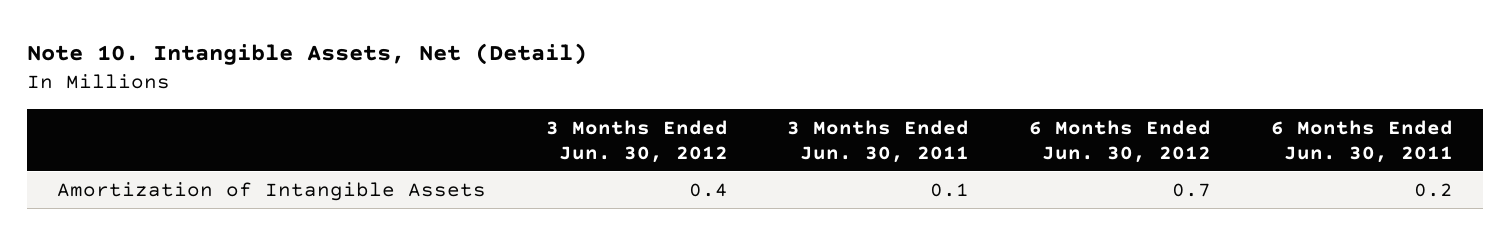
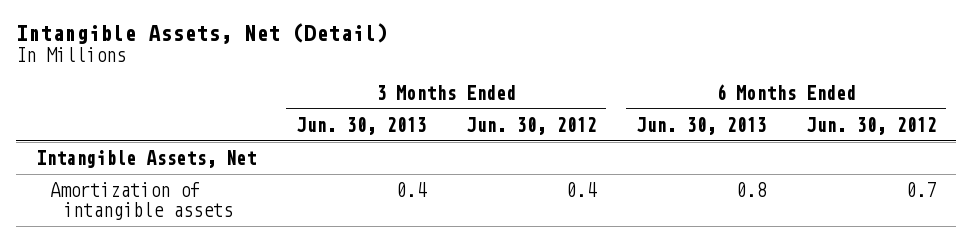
[27,42,588,65] Note 10. Intangible Assets, Net (Detail) -> [16,22,389,44] Intangible Assets, Net (Detail)
[787,119,970,163] 3 Months Ended Jun. 30, 2011 -> none
[1270,119,1453,163] 6 Months Ended Jun. 30, 2011 -> none
none -> [296,116,427,135] Jun. 30, 2013
none -> [635,116,766,135] Jun. 30, 2013
none -> [36,150,257,169] Intangible Assets, Net
[57,182,487,202] Amortization of Intangible Assets -> [49,182,234,220] Amortization of intangible assets

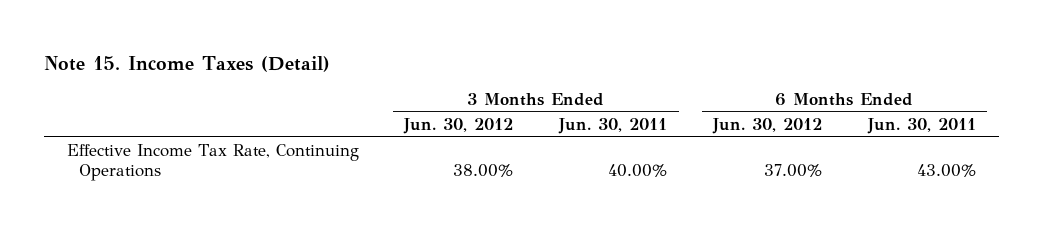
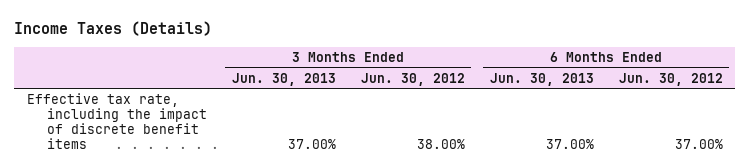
[43,55,330,72] Note 15. Income Taxes (Detail) -> [14,21,213,37] Income Taxes (Details)
[558,118,668,135] Jun. 30, 2011 -> none
[866,118,976,135] Jun. 30, 2011 -> none
none -> [231,72,336,86] Jun. 30, 2013
none -> [489,72,594,86] Jun. 30, 2013
[66,144,359,182] Effective Income Tax Rate, Continuing Operations -> [26,92,207,149] Effective tax rate, including the impact of discrete benefit items

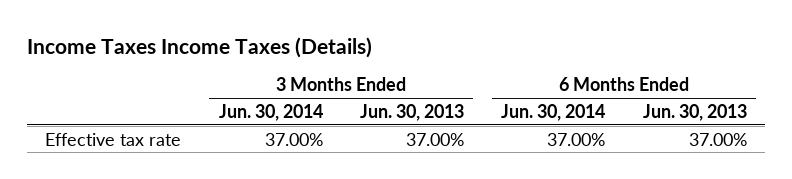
[14,21,213,37] Income Taxes (Details) -> [26,37,372,59] Income Taxes Income Taxes (Details)
[360,72,465,86] Jun. 30, 2012 -> none
[618,72,723,86] Jun. 30, 2012 -> none
none -> [218,103,323,121] Jun. 30, 2014
none -> [501,103,606,121] Jun. 30, 2014
[26,92,207,149] Effective tax rate, including the impact of discrete benefit items -> [45,132,182,146] Effective tax rate

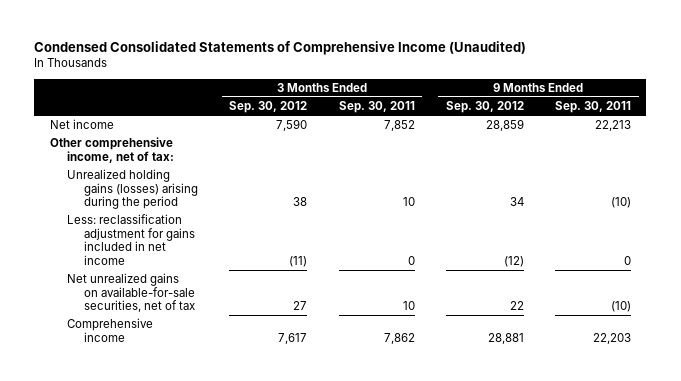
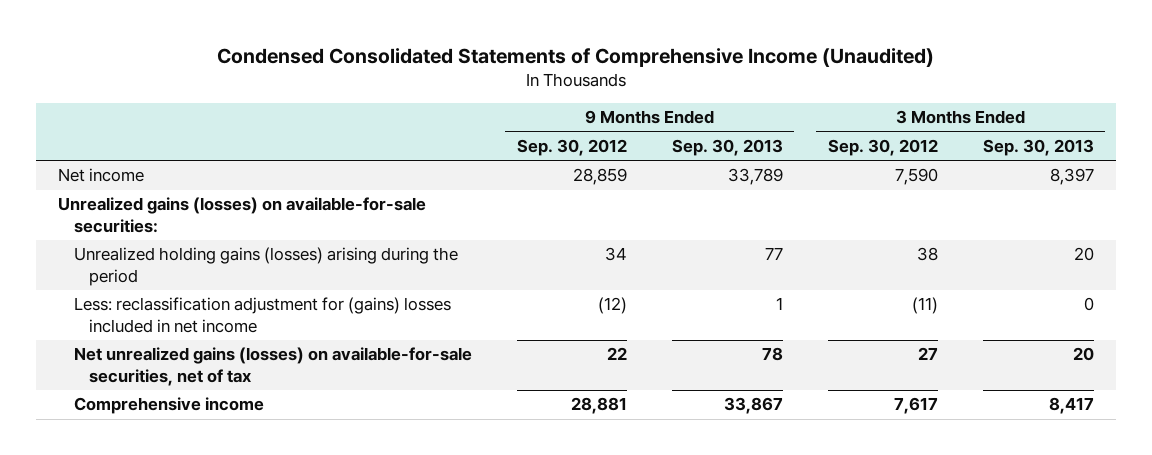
[338,101,415,114] Sep. 30, 2011 -> none
[554,101,631,114] Sep. 30, 2011 -> none
none -> [671,139,783,157] Sep. 30, 2013
none -> [982,139,1094,157] Sep. 30, 2013
[49,137,175,163] Other comprehensive income, net of tax: -> none
none -> [58,197,427,233] Unrealized gains (losses) on available-for-sale securities:
[67,214,196,265] Less: reclassification adjustment for gains included in net income -> [73,297,451,333] Less: reclassification adjustment for (gains) losses included in net income
[67,273,196,313] Net unrealized gains on available-for-sale securities, net of tax -> [73,347,472,386] Net unrealized gains (losses) on available-for-sale securities, net of tax

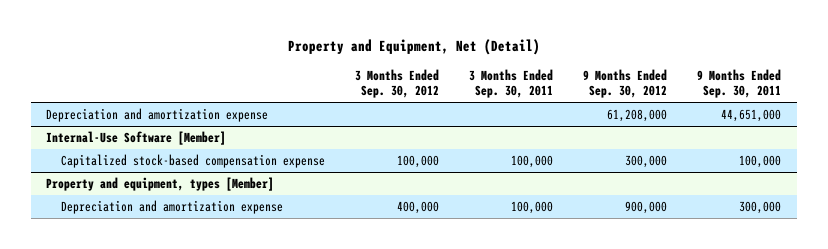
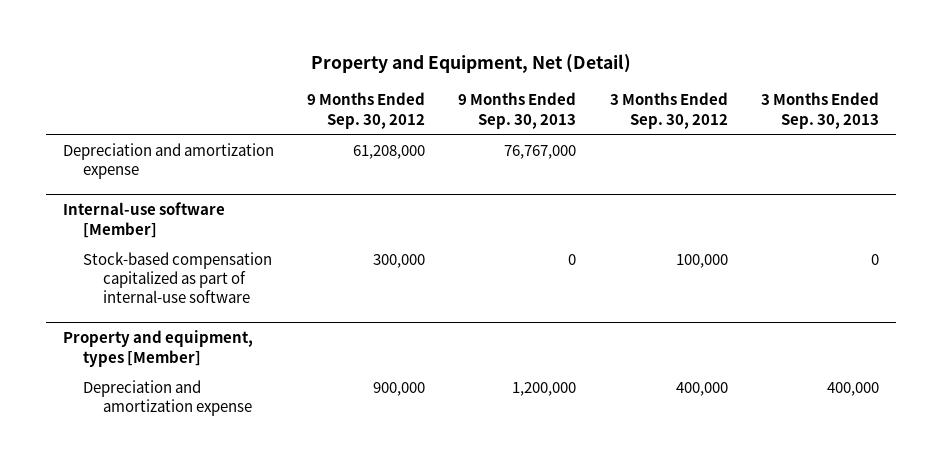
[469,69,554,98] 3 Months Ended Sep. 30, 2011 -> none
[697,69,782,98] 9 Months Ended Sep. 30, 2011 -> none
none -> [458,92,577,129] 9 Months Ended Sep. 30, 2013
none -> [761,92,880,129] 3 Months Ended Sep. 30, 2013
[46,131,227,146] Internal-Use Software [Member] -> [62,202,225,238] Internal-use software [Member]
[60,154,325,169] Capitalized stock-based compensation expense -> [82,251,272,304] Stock-based compensation capitalized as part of internal-use software

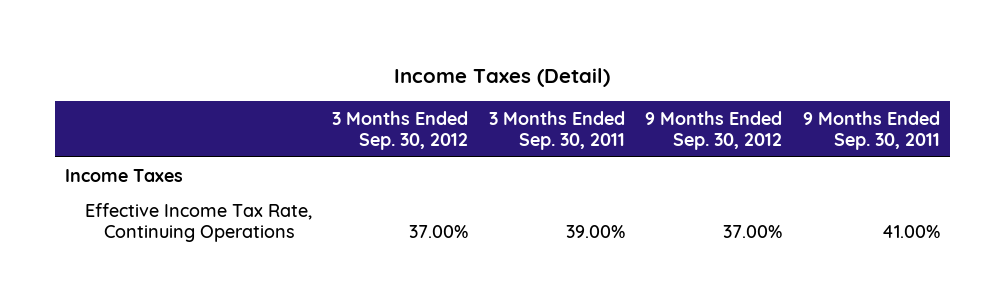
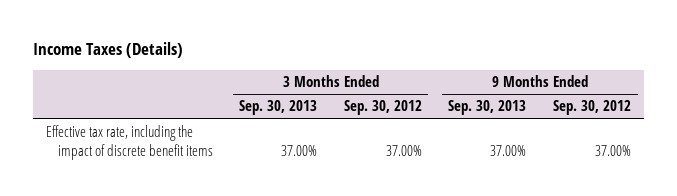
[394,67,611,87] Income Taxes (Detail) -> [32,42,183,59] Income Taxes (Details)
[488,110,625,150] 3 Months Ended Sep. 30, 2011 -> none
[802,110,940,150] 9 Months Ended Sep. 30, 2011 -> none
none -> [239,100,318,116] Sep. 30, 2013
none -> [448,100,527,116] Sep. 30, 2013
[65,168,184,182] Income Taxes -> none
[84,202,312,242] Effective Income Tax Rate, Continuing Operations -> [46,125,213,160] Effective tax rate, including the impact of discrete benefit items

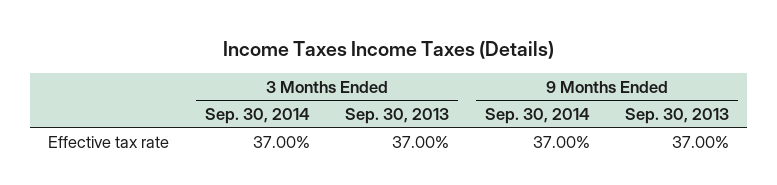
[32,42,183,59] Income Taxes (Details) -> [222,41,554,60] Income Taxes Income Taxes (Details)
[343,100,422,116] Sep. 30, 2012 -> none
[552,100,631,116] Sep. 30, 2012 -> none
none -> [204,107,310,124] Sep. 30, 2014
none -> [484,107,590,124] Sep. 30, 2014
[46,125,213,160] Effective tax rate, including the impact of discrete benefit items -> [48,135,170,148] Effective tax rate

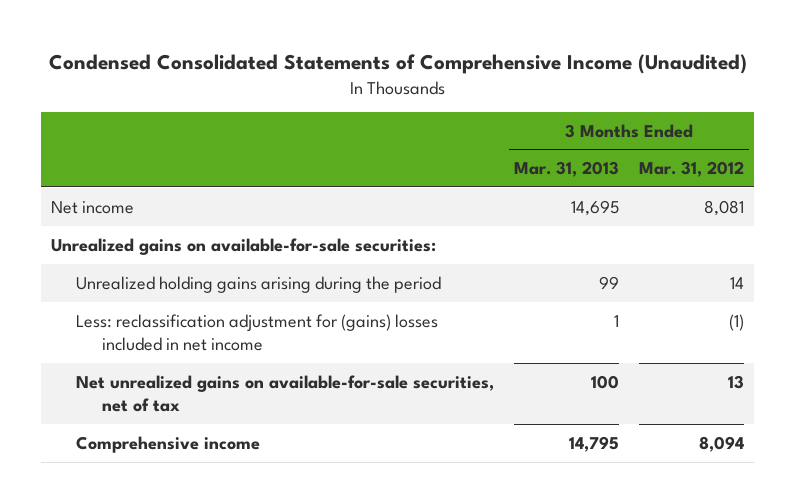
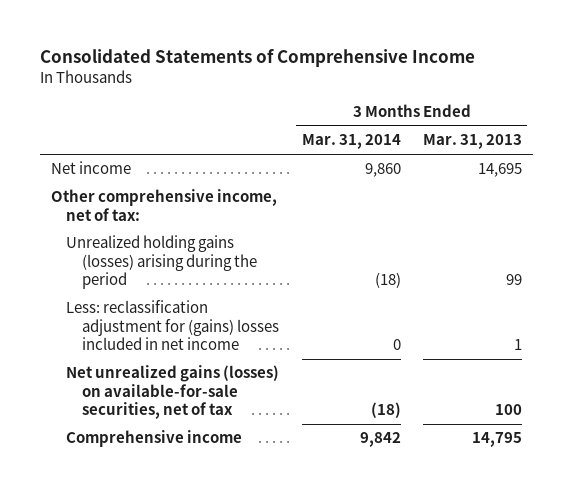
[48,54,747,75] Condensed Consolidated Statements of Comprehensive Income (Unaudited) -> [40,49,476,68] Consolidated Statements of Comprehensive Income
[639,161,745,178] Mar. 31, 2012 -> none
none -> [301,134,401,150] Mar. 31, 2014
[50,237,436,255] Unrealized gains on available-for-sale securities: -> none
none -> [51,189,278,221] Other comprehensive income, net of tax:
[76,275,442,293] Unrealized holding gains arising during the period -> [66,235,257,290] Unrealized holding gains (losses) arising during the period
[76,374,495,413] Net unrealized gains on available-for-sale securities, net of tax -> [66,365,280,420] Net unrealized gains (losses) on available-for-sale securities, net of tax

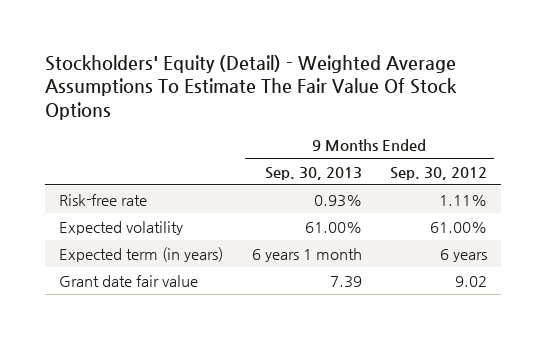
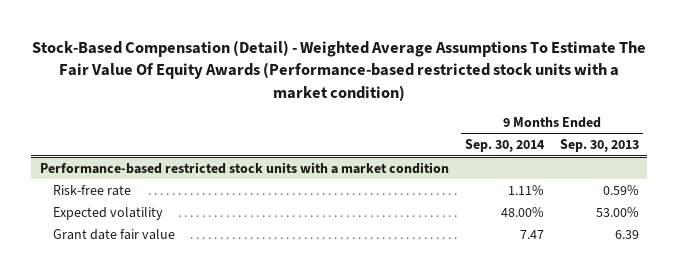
[45,54,458,120] Stockholders' Equity (Detail) - Weighted Average Assumptions To Estimate The Fair Value Of Stock Options -> [32,40,647,101] Stock-Based Compensation (Detail) - Weighted Average Assumptions To Estimate The Fair Value Of Equity Awards (Performance-based restricted stock units with a market condition)
[390,166,488,180] Sep. 30, 2012 -> none
none -> [464,139,545,153] Sep. 30, 2014
[59,246,224,262] Expected term (in years) -> none
none -> [39,161,449,174] Performance-based restricted stock units with a market condition
[313,194,362,207] 0.93% -> [602,184,639,195] 0.59%
[304,221,362,233] 61.00% -> [595,206,639,217] 53.00%
[329,275,362,288] 7.39 -> [614,229,639,239] 6.39

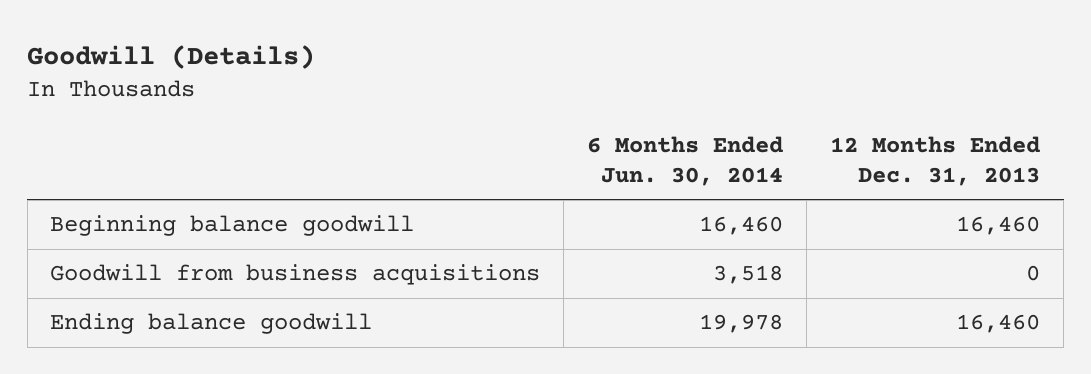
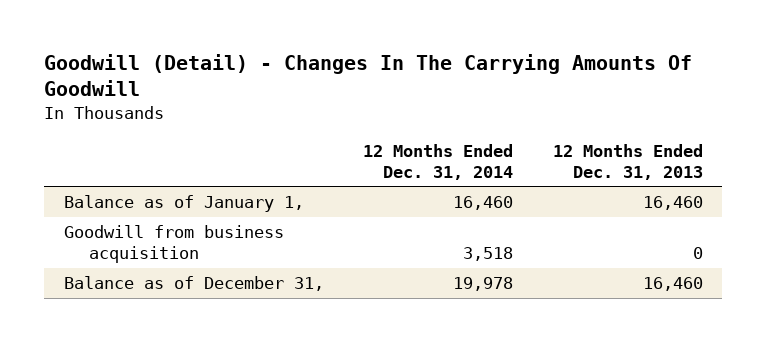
[27,45,316,70] Goodwill (Details) -> [44,54,693,97] Goodwill (Detail) - Changes In The Carrying Amounts Of Goodwill
[587,135,784,187] 6 Months Ended Jun. 30, 2014 -> none
none -> [363,143,514,180] 12 Months Ended Dec. 31, 2014
[50,215,415,237] Beginning balance goodwill -> [63,194,304,212] Balance as of January 1,
[50,264,541,286] Goodwill from business acquisitions -> [63,224,284,263] Goodwill from business acquisition
[50,313,373,335] Ending balance goodwill -> [63,275,324,291] Balance as of December 31,

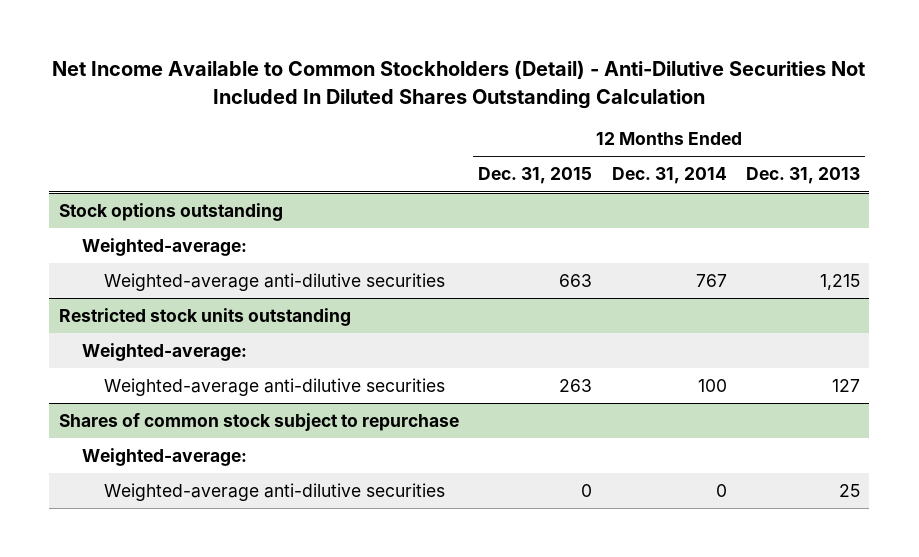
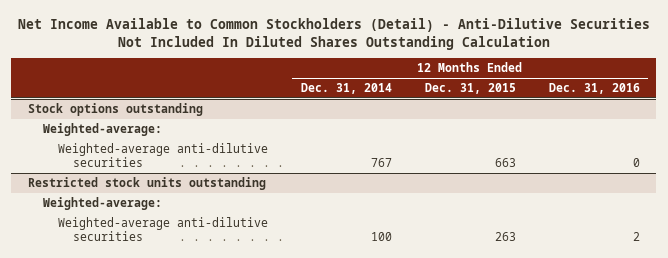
[745,167,860,185] Dec. 31, 2013 -> none
none -> [548,83,640,95] Dec. 31, 2016
[59,413,460,432] Shares of common stock subject to repurchase -> none
[81,448,247,467] Weighted-average: -> none
[104,483,446,502] Weighted-average anti-dilutive securities -> none

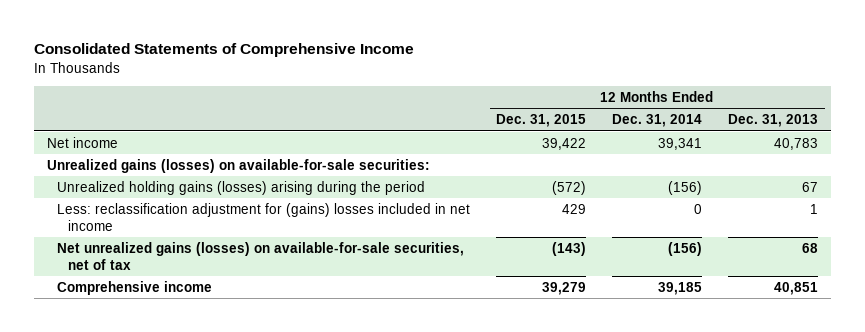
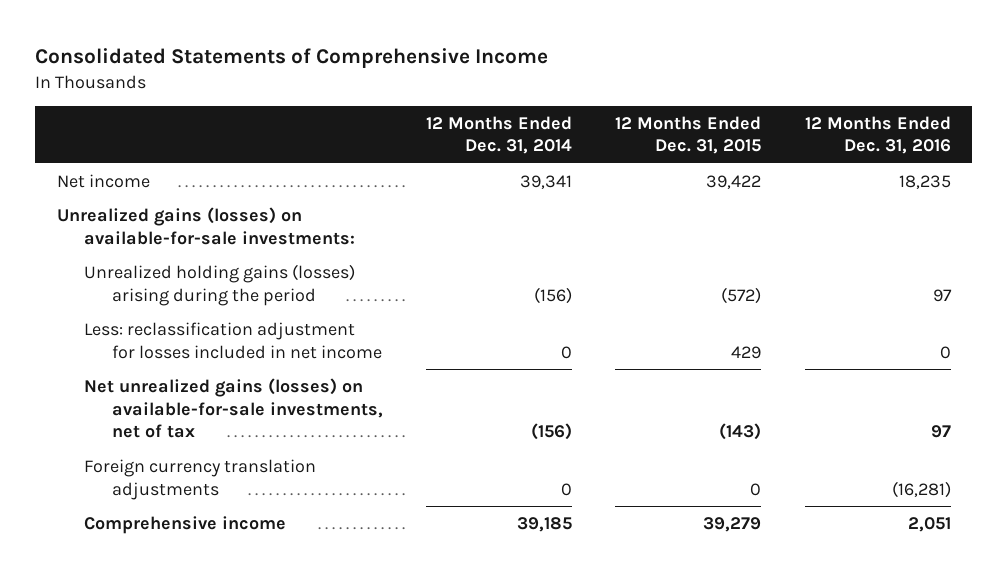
[728,114,819,128] Dec. 31, 2013 -> none
none -> [804,115,951,155] 12 Months Ended Dec. 31, 2016
[46,158,430,173] Unrealized gains (losses) on available-for-sale securities: -> [56,206,356,245] Unrealized gains (losses) on available-for-sale investments:
[57,202,471,231] Less: reclassification adjustment for (gains) losses included in net income -> [84,321,382,359] Less: reclassification adjustment for losses included in net income
[57,241,465,270] Net unrealized gains (losses) on available-for-sale securities, net of tax -> [84,377,383,439] Net unrealized gains (losses) on available-for-sale investments, net of tax
none -> [84,458,317,500] Foreign currency translation adjustments

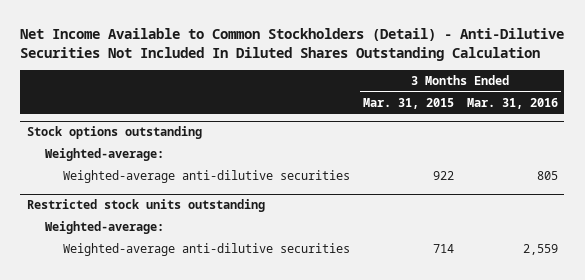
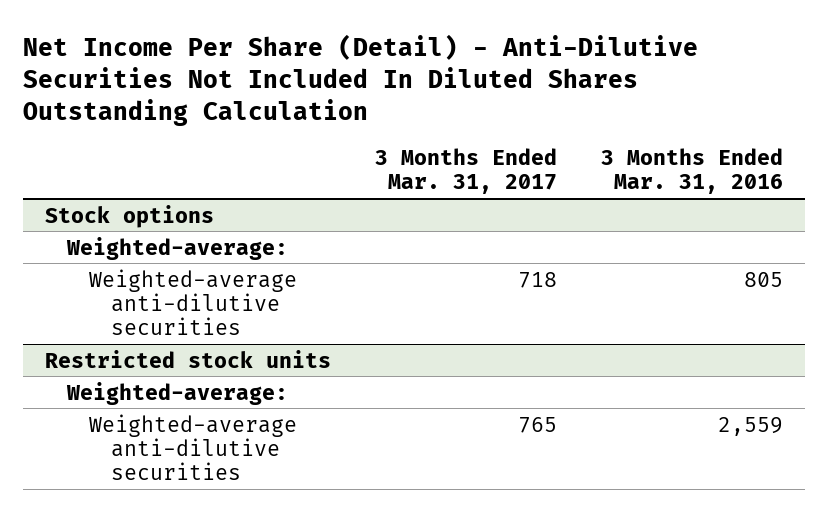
[20,28,565,61] Net Income Available to Common Stockholders (Detail) - Anti-Dilutive Securities Not Included In Diluted Shares Outstanding Calculation -> [23,33,699,127] Net Income Per Share (Detail) - Anti-Dilutive Securities Not Included In Diluted Shares Outstanding Calculation
[363,97,455,109] Mar. 31, 2015 -> none
none -> [375,147,558,195] 3 Months Ended Mar. 31, 2017
[26,126,202,140] Stock options outstanding -> [45,204,215,228] Stock options
[26,199,265,213] Restricted stock units outstanding -> [45,349,332,368] Restricted stock units

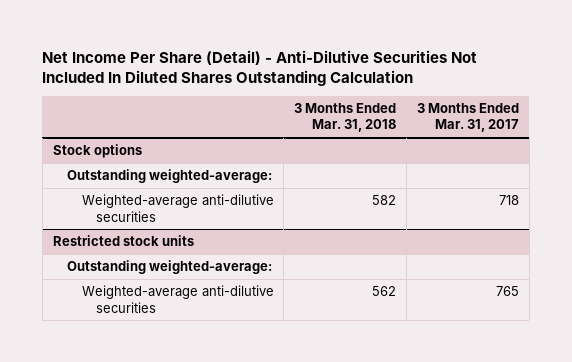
[601,147,784,195] 3 Months Ended Mar. 31, 2016 -> none
none -> [294,102,397,133] 3 Months Ended Mar. 31, 2018
[65,236,288,260] Weighted-average: -> [67,169,273,184] Outstanding weighted-average:
[65,381,288,405] Weighted-average: -> [67,260,273,275] Outstanding weighted-average:

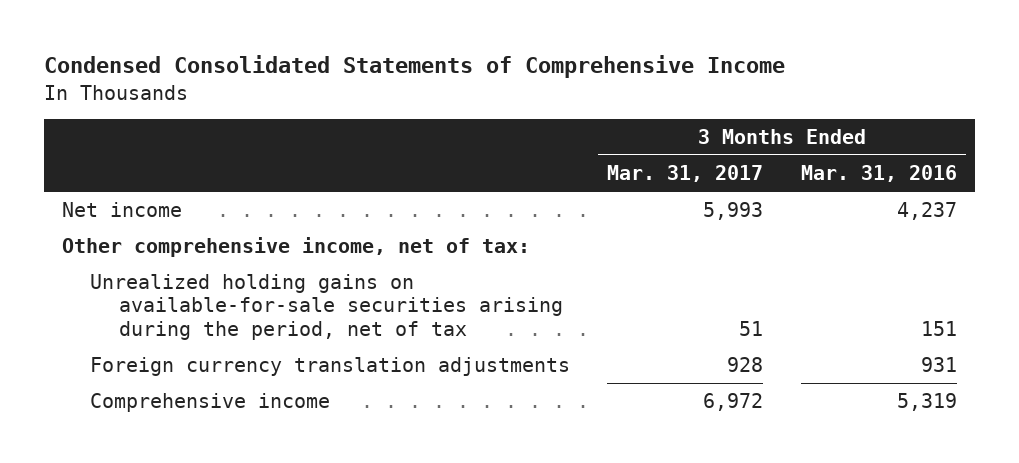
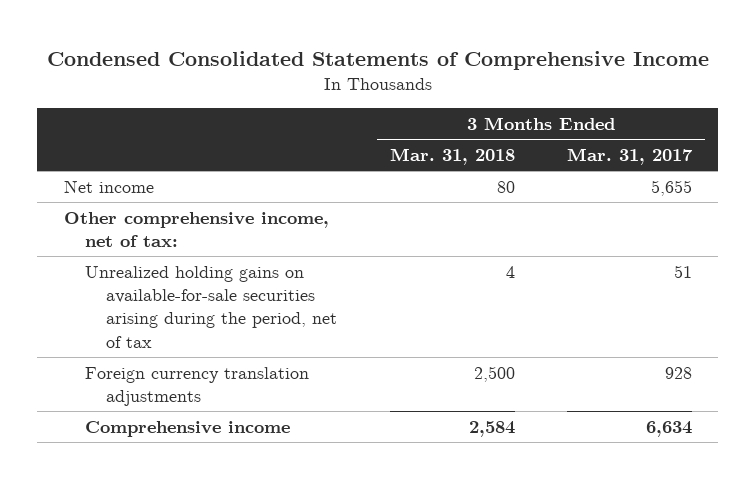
[800,165,957,183] Mar. 31, 2016 -> none
none -> [389,148,515,166] Mar. 31, 2018
[703,202,764,221] 5,993 -> [651,179,693,196] 5,655
[703,393,764,412] 6,972 -> [646,420,693,437] 6,634

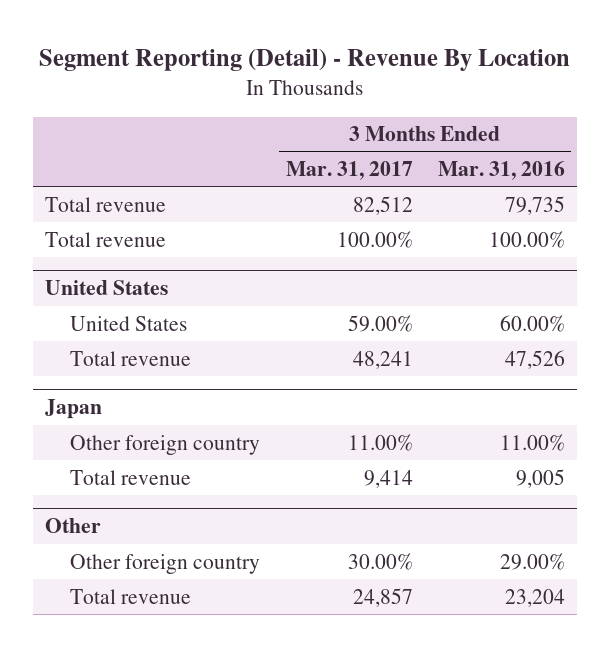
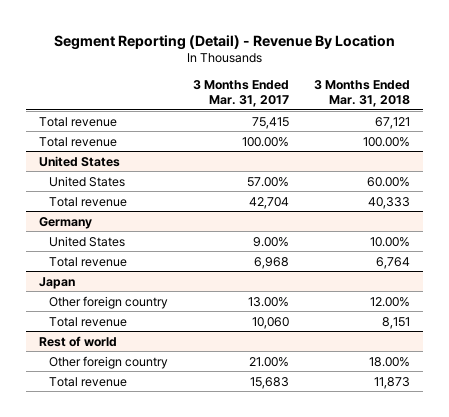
[437,161,565,181] Mar. 31, 2016 -> none
none -> [314,80,411,107] 3 Months Ended Mar. 31, 2018
[352,195,413,215] 82,512 -> [252,116,290,129] 75,415
[347,314,413,332] 59.00% -> [247,176,290,187] 57.00%
[352,350,413,369] 48,241 -> [249,196,290,209] 42,704
none -> [38,216,92,229] Germany
none -> [48,235,125,247] United States
none -> [48,256,127,267] Total revenue
[347,433,413,451] 11.00% -> [248,296,290,307] 13.00%
[363,469,413,488] 9,414 -> [252,316,290,329] 10,060
[45,518,102,534] Other -> [38,335,117,347] Rest of world
[347,552,413,570] 30.00% -> [249,356,290,367] 21.00%
[352,587,413,607] 24,857 -> [250,376,290,389] 15,683

